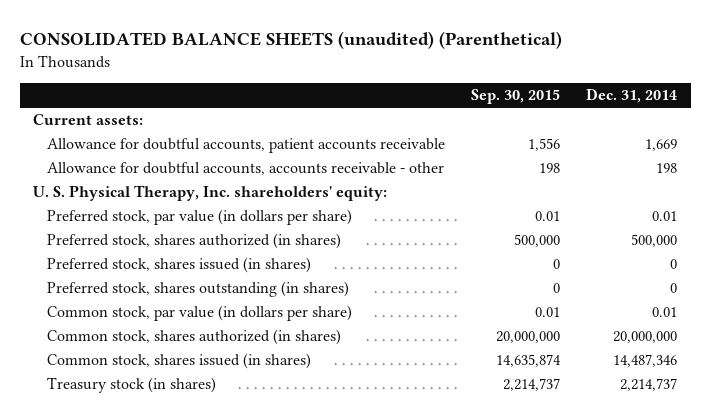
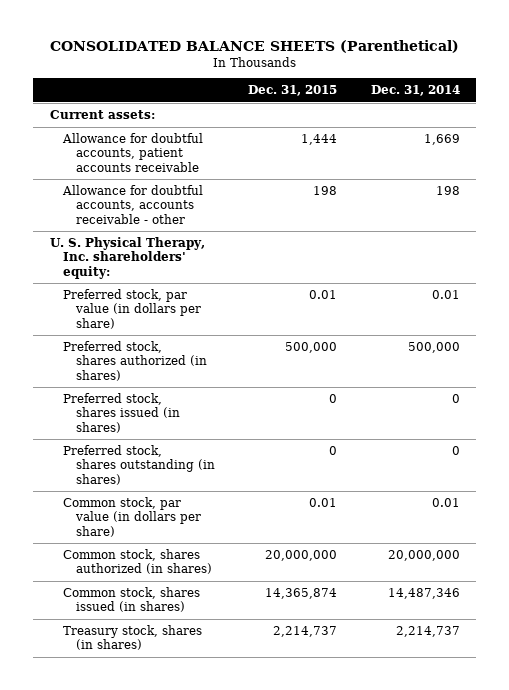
[19,30,562,49] CONSOLIDATED BALANCE SHEETS (unaudited) (Parenthetical) -> [49,40,459,54] CONSOLIDATED BALANCE SHEETS (Parenthetical)
[471,89,561,105] Sep. 30, 2015 -> none
none -> [248,85,338,97] Dec. 31, 2015
[46,377,216,394] Treasury stock (in shares) -> [62,625,202,651] Treasury stock, shares (in shares)

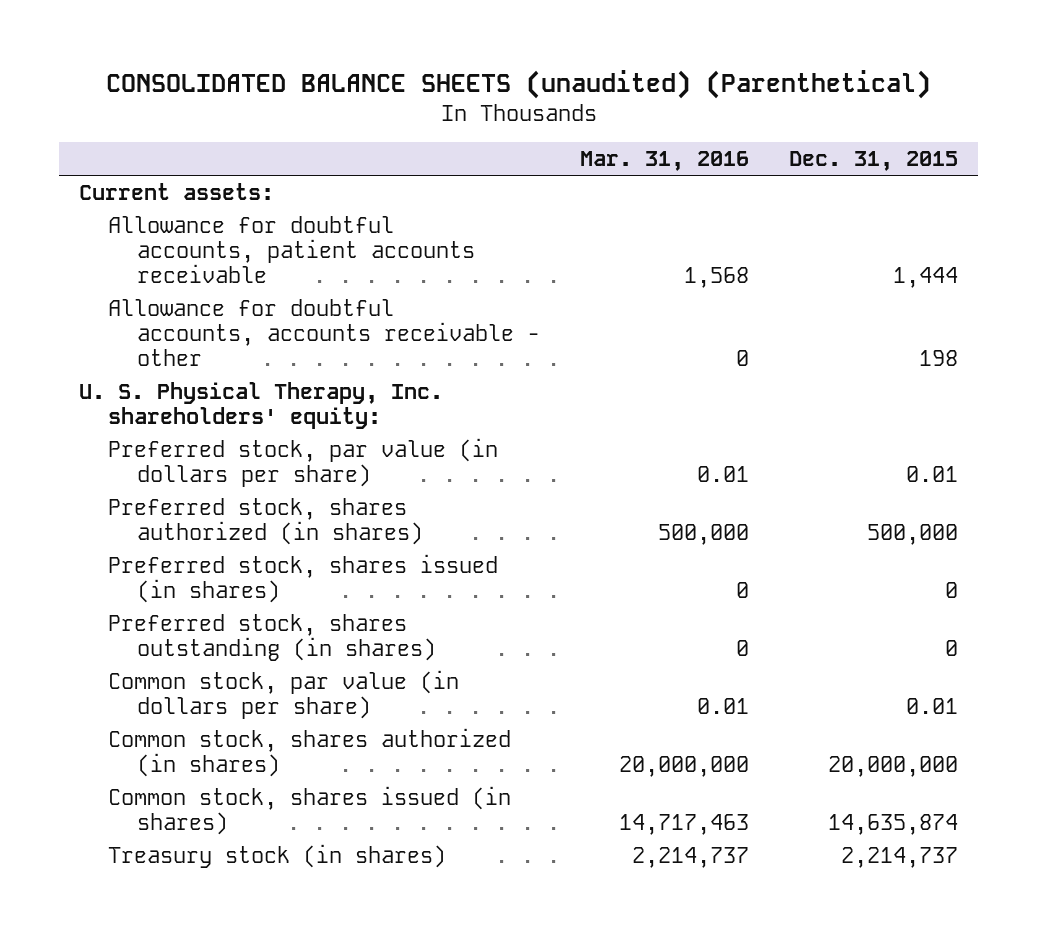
[49,40,459,54] CONSOLIDATED BALANCE SHEETS (Parenthetical) -> [105,70,931,100] CONSOLIDATED BALANCE SHEETS (unaudited) (Parenthetical)
[370,85,460,97] Dec. 31, 2014 -> none
none -> [580,151,750,172] Mar. 31, 2016
[265,588,338,600] 14,365,874 -> [828,813,959,835] 14,635,874
[62,625,202,651] Treasury stock, shares (in shares) -> [108,843,447,868] Treasury stock (in shares)

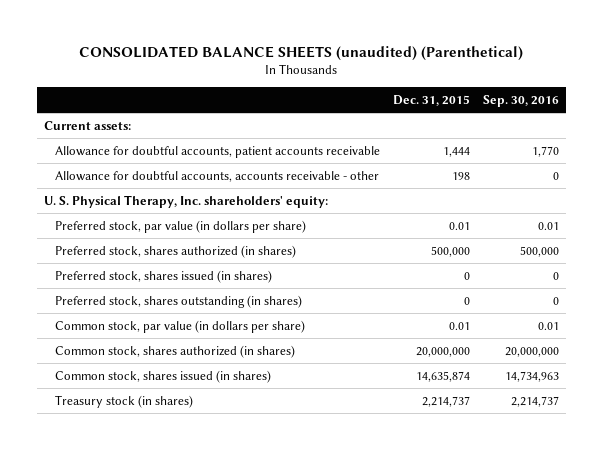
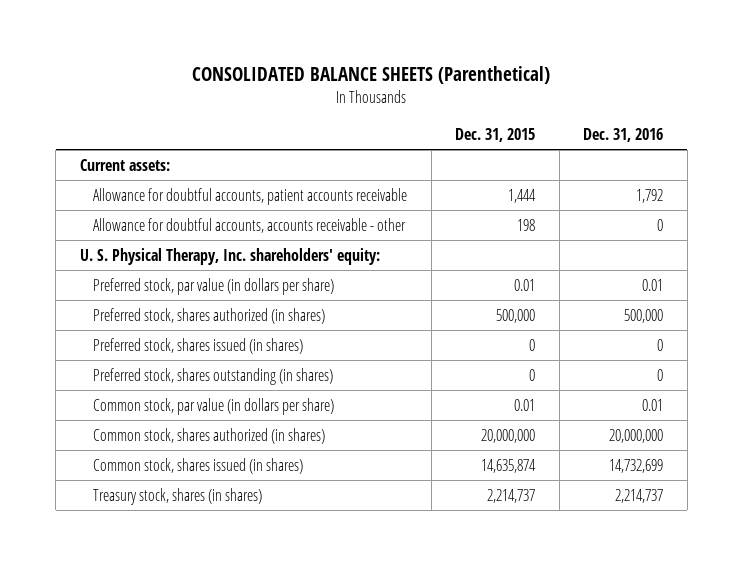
[79,45,524,61] CONSOLIDATED BALANCE SHEETS (unaudited) (Parenthetical) -> [192,65,551,84] CONSOLIDATED BALANCE SHEETS (Parenthetical)
[483,95,560,108] Sep. 30, 2016 -> none
none -> [583,127,664,142] Dec. 31, 2016
[55,394,194,408] Treasury stock (in shares) -> [93,487,263,505] Treasury stock, shares (in shares)

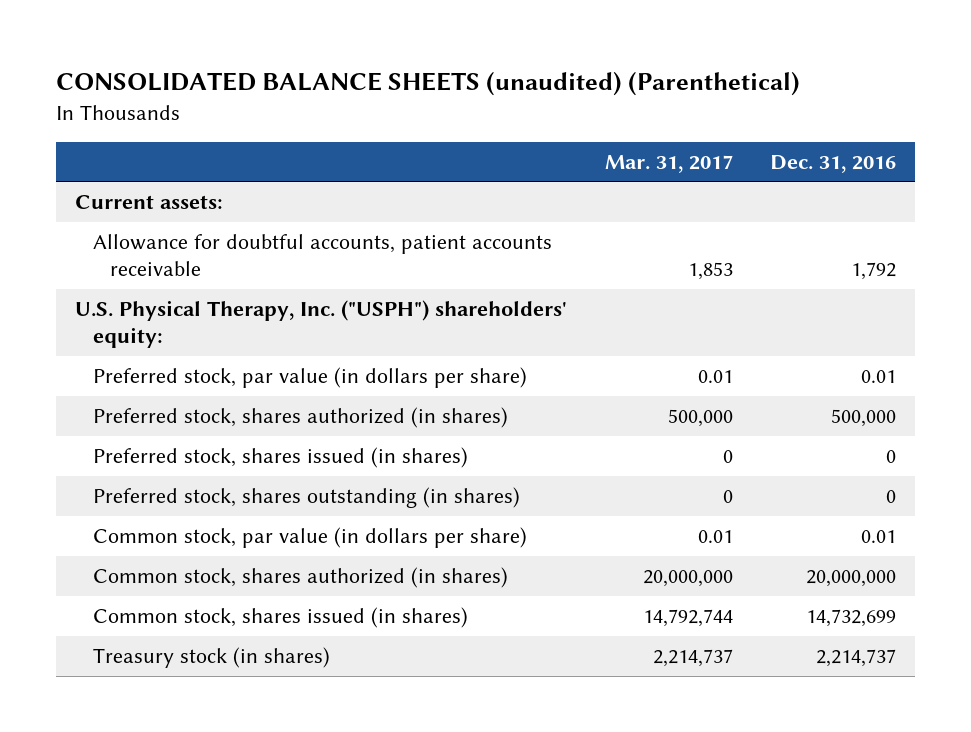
[192,65,551,84] CONSOLIDATED BALANCE SHEETS (Parenthetical) -> [55,71,800,97] CONSOLIDATED BALANCE SHEETS (unaudited) (Parenthetical)
[455,127,536,142] Dec. 31, 2015 -> none
none -> [604,154,733,173] Mar. 31, 2017
[93,217,407,233] Allowance for doubtful accounts, accounts receivable - other -> none
[79,247,380,265] U. S. Physical Therapy, Inc. shareholders' equity: -> [74,299,567,349] U.S. Physical Therapy, Inc. ("USPH") shareholders' equity:
[93,487,263,505] Treasury stock, shares (in shares) -> [92,646,330,668] Treasury stock (in shares)

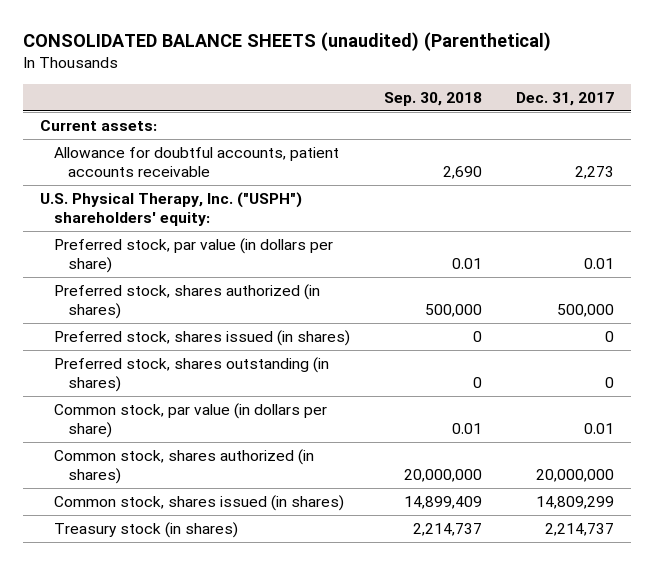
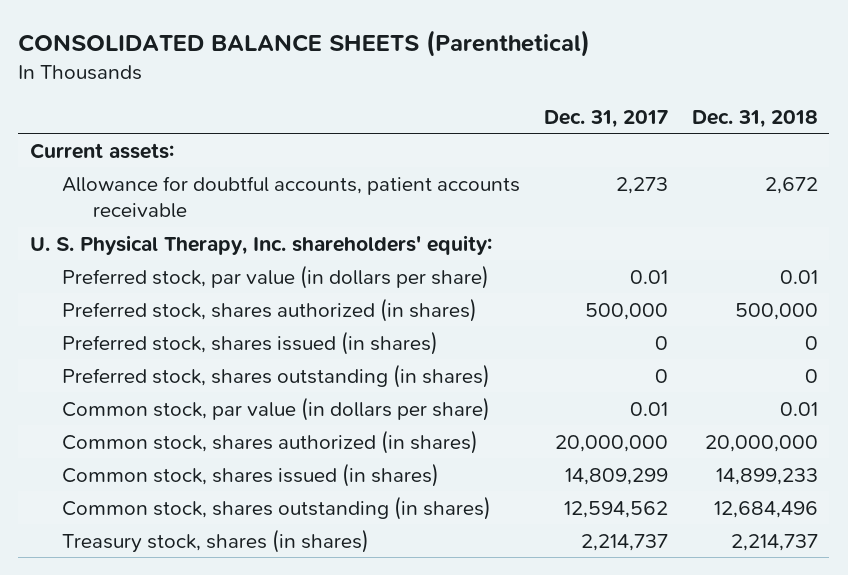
[23,32,552,52] CONSOLIDATED BALANCE SHEETS (unaudited) (Parenthetical) -> [18,29,591,57] CONSOLIDATED BALANCE SHEETS (Parenthetical)
[383,91,482,106] Sep. 30, 2018 -> none
none -> [691,109,818,128] Dec. 31, 2018
[39,191,302,226] U.S. Physical Therapy, Inc. ("USPH") shareholders' equity: -> [29,234,492,255] U. S. Physical Therapy, Inc. shareholders' equity:
none -> [61,495,491,520] Common stock, shares outstanding (in shares)
[54,521,239,538] Treasury stock (in shares) -> [61,528,369,553] Treasury stock, shares (in shares)

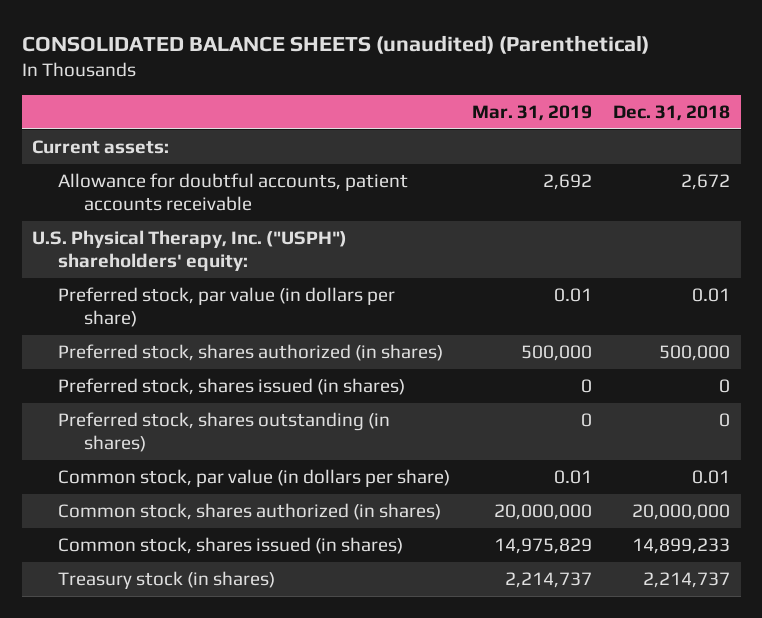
[18,29,591,57] CONSOLIDATED BALANCE SHEETS (Parenthetical) -> [21,34,649,54] CONSOLIDATED BALANCE SHEETS (unaudited) (Parenthetical)
[543,109,668,128] Dec. 31, 2017 -> none
none -> [471,105,592,122] Mar. 31, 2019
[29,234,492,255] U. S. Physical Therapy, Inc. shareholders' equity: -> [32,229,348,272] U.S. Physical Therapy, Inc. ("USPH") shareholders' equity:
[61,495,491,520] Common stock, shares outstanding (in shares) -> none
[61,528,369,553] Treasury stock, shares (in shares) -> [58,570,276,589] Treasury stock (in shares)

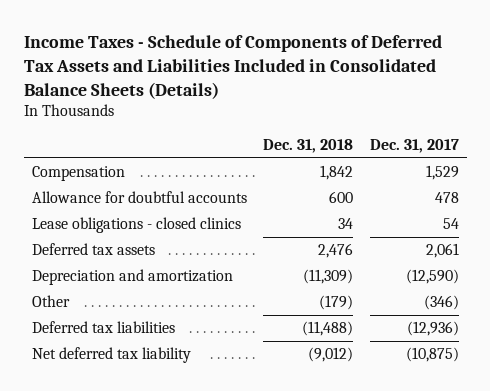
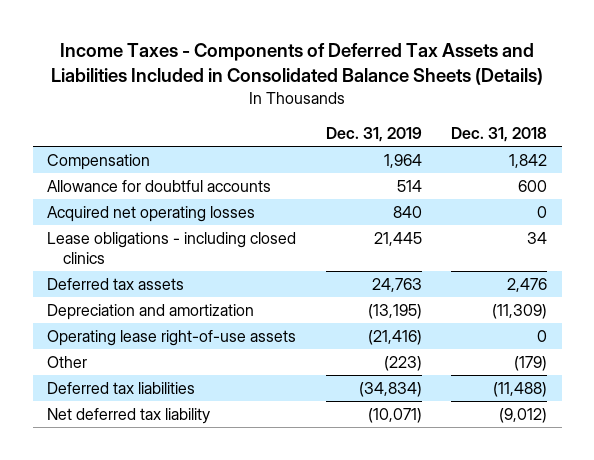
[23,34,442,99] Income Taxes - Schedule of Components of Deferred Tax Assets and Liabilities Included in Consolidated Balance Sheets (Details) -> [51,43,544,86] Income Taxes - Components of Deferred Tax Assets and Liabilities Included in Consolidated Balance Sheets (Details)
[369,139,459,154] Dec. 31, 2017 -> none
none -> [325,126,422,142] Dec. 31, 2019
none -> [47,206,256,223] Acquired net operating losses
[31,217,241,234] Lease obligations - closed clinics -> [47,232,297,264] Lease obligations - including closed clinics
none -> [47,330,297,347] Operating lease right-of-use assets

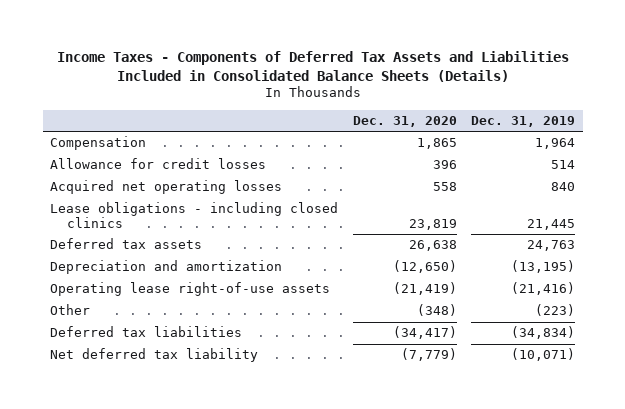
[451,126,548,142] Dec. 31, 2018 -> none
none -> [352,115,457,127] Dec. 31, 2020
[47,180,272,193] Allowance for doubtful accounts -> [49,158,266,170] Allowance for credit losses

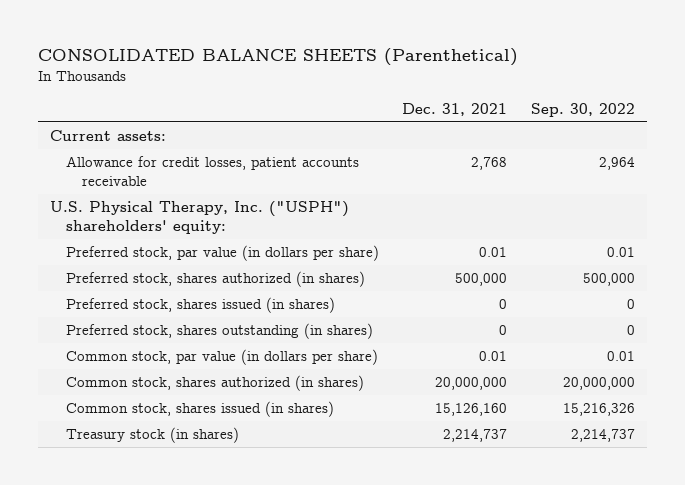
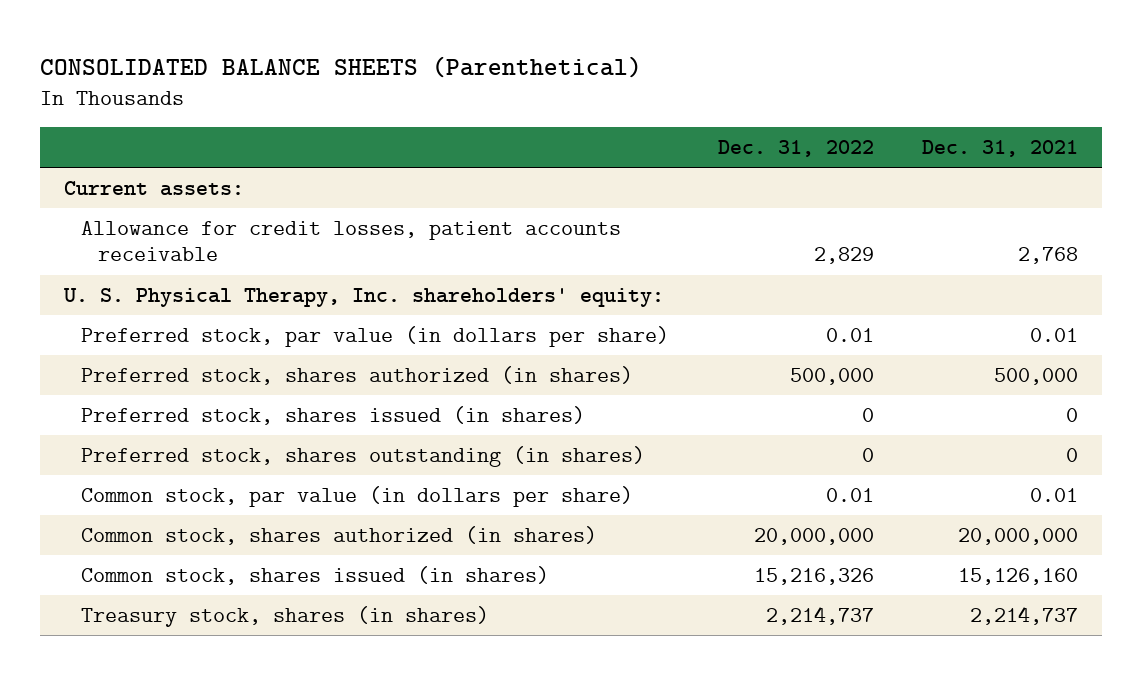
[531,102,636,117] Sep. 30, 2022 -> none
none -> [717,140,874,158] Dec. 31, 2022
[49,201,349,235] U.S. Physical Therapy, Inc. ("USPH") shareholders' equity: -> [62,287,664,307] U. S. Physical Therapy, Inc. shareholders' equity:
[65,427,239,444] Treasury stock (in shares) -> [81,605,490,627] Treasury stock, shares (in shares)

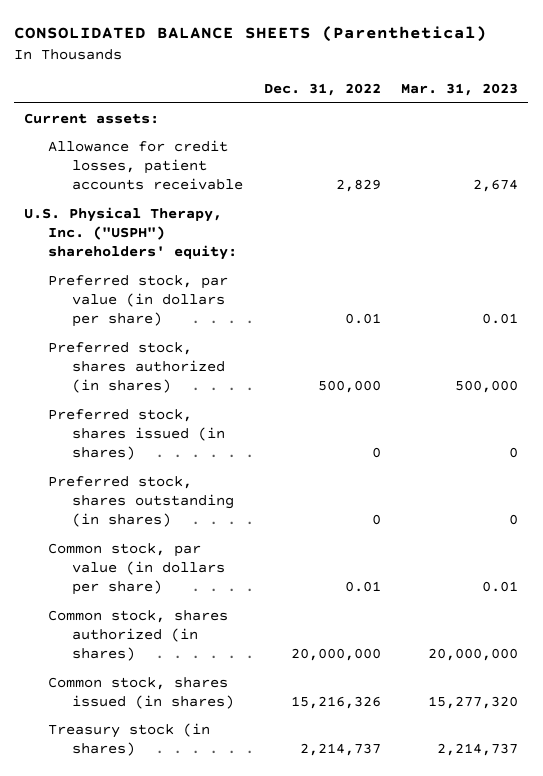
[922,140,1079,158] Dec. 31, 2021 -> none
none -> [401,82,519,96] Mar. 31, 2023
[62,287,664,307] U. S. Physical Therapy, Inc. shareholders' equity: -> [24,206,238,260] U.S. Physical Therapy, Inc. ("USPH") shareholders' equity:
[81,605,490,627] Treasury stock, shares (in shares) -> [48,722,211,756] Treasury stock (in shares)

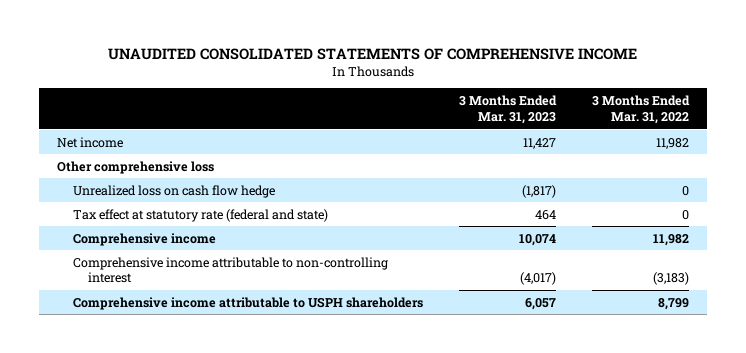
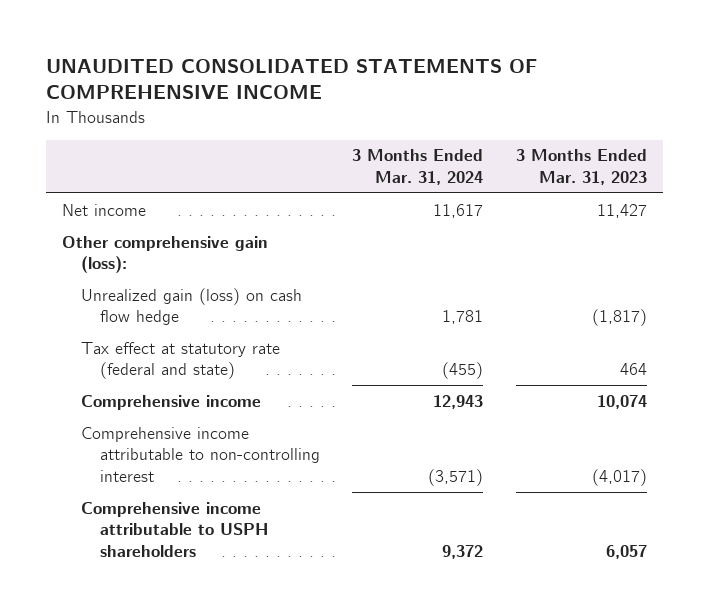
[592,95,691,124] 3 Months Ended Mar. 31, 2022 -> none
none -> [352,149,484,185] 3 Months Ended Mar. 31, 2024
[57,160,215,174] Other comprehensive loss -> [62,235,269,274] Other comprehensive gain (loss):
[72,184,275,198] Unrealized loss on cash flow hedge -> [81,287,303,326] Unrealized gain (loss) on cash flow hedge

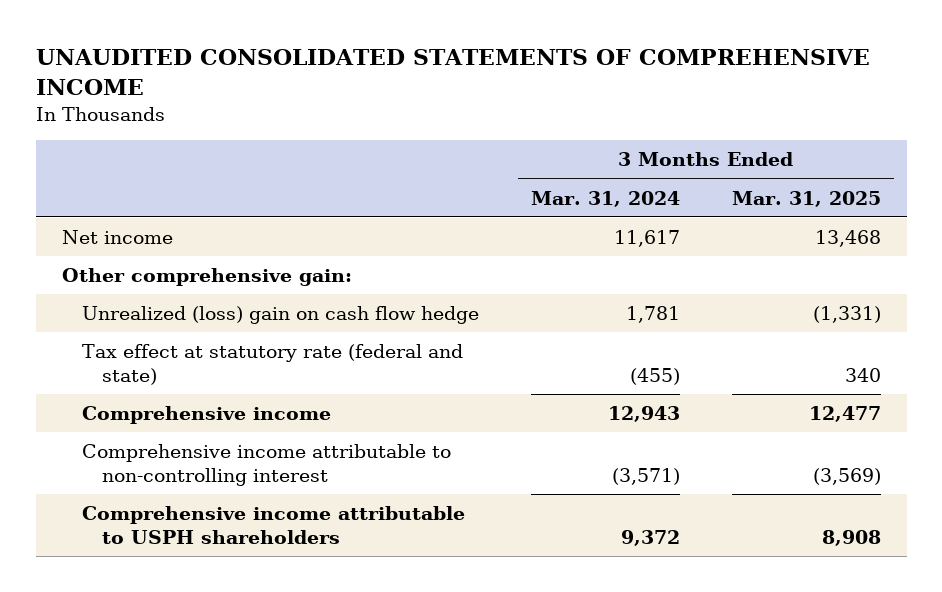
[515,149,647,185] 3 Months Ended Mar. 31, 2023 -> none
none -> [731,190,881,207] Mar. 31, 2025
[62,235,269,274] Other comprehensive gain (loss): -> [61,268,352,287] Other comprehensive gain:
[81,287,303,326] Unrealized gain (loss) on cash flow hedge -> [82,306,480,325] Unrealized (loss) gain on cash flow hedge

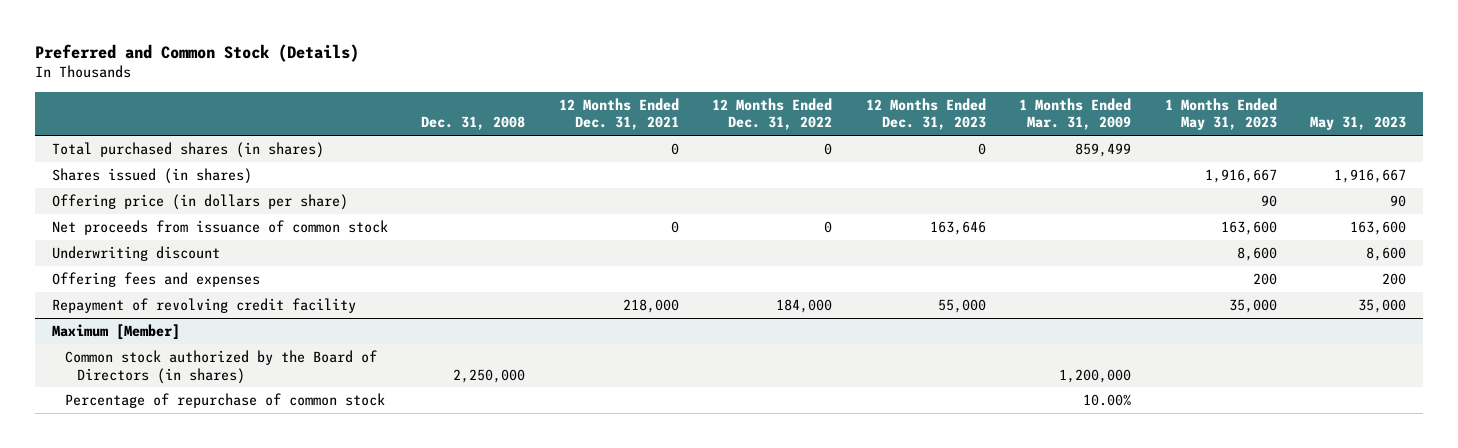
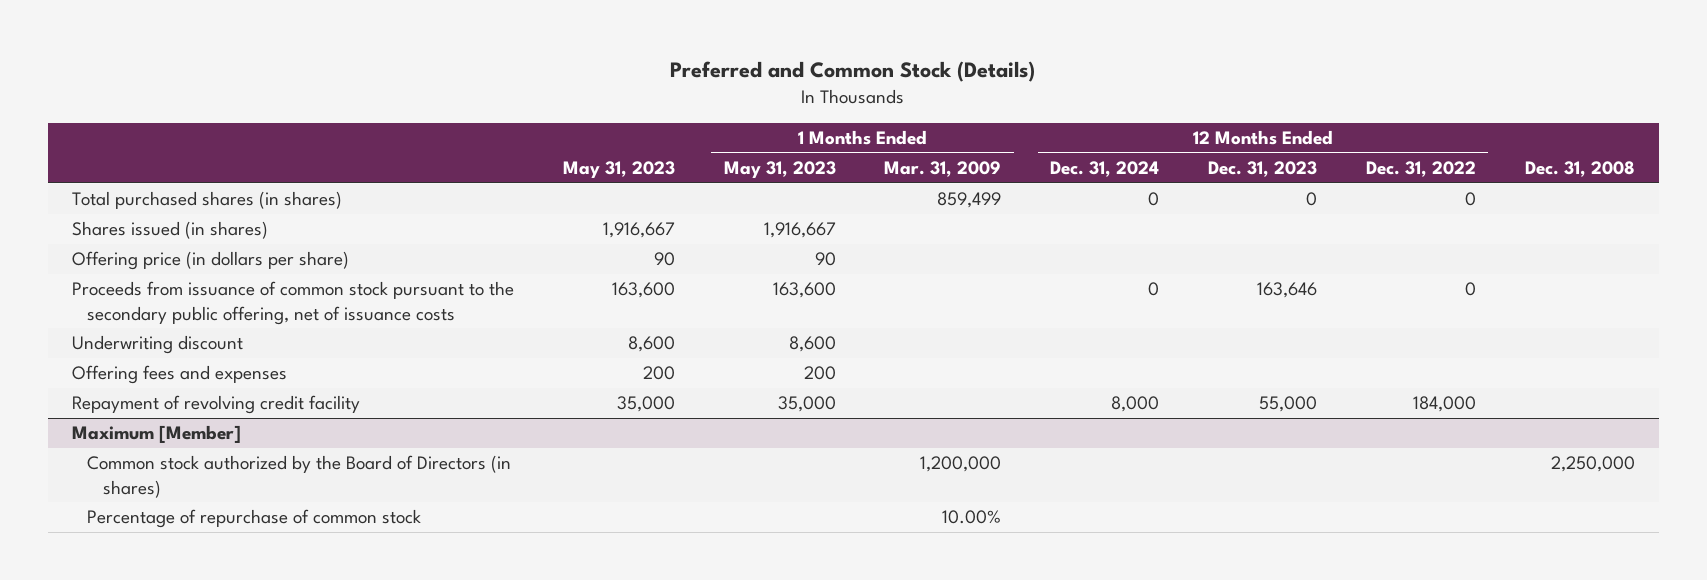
[558,97,679,131] 12 Months Ended Dec. 31, 2021 -> none
none -> [1050,161,1160,178] Dec. 31, 2024
[51,219,388,235] Net proceeds from issuance of common stock -> [72,281,515,325] Proceeds from issuance of common stock pursuant to the secondary public offering, net of issuance costs

